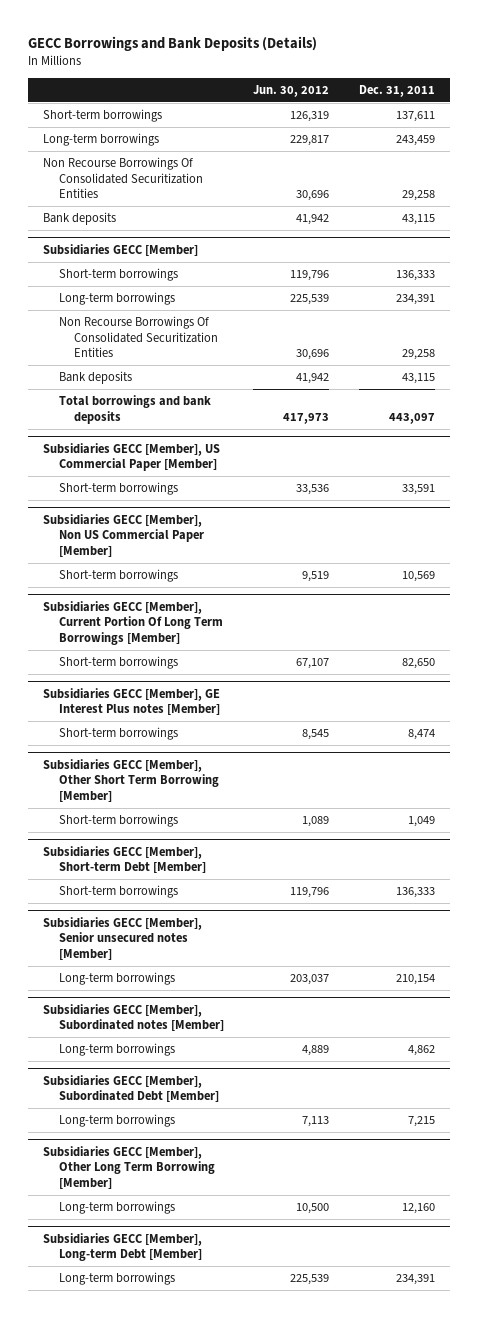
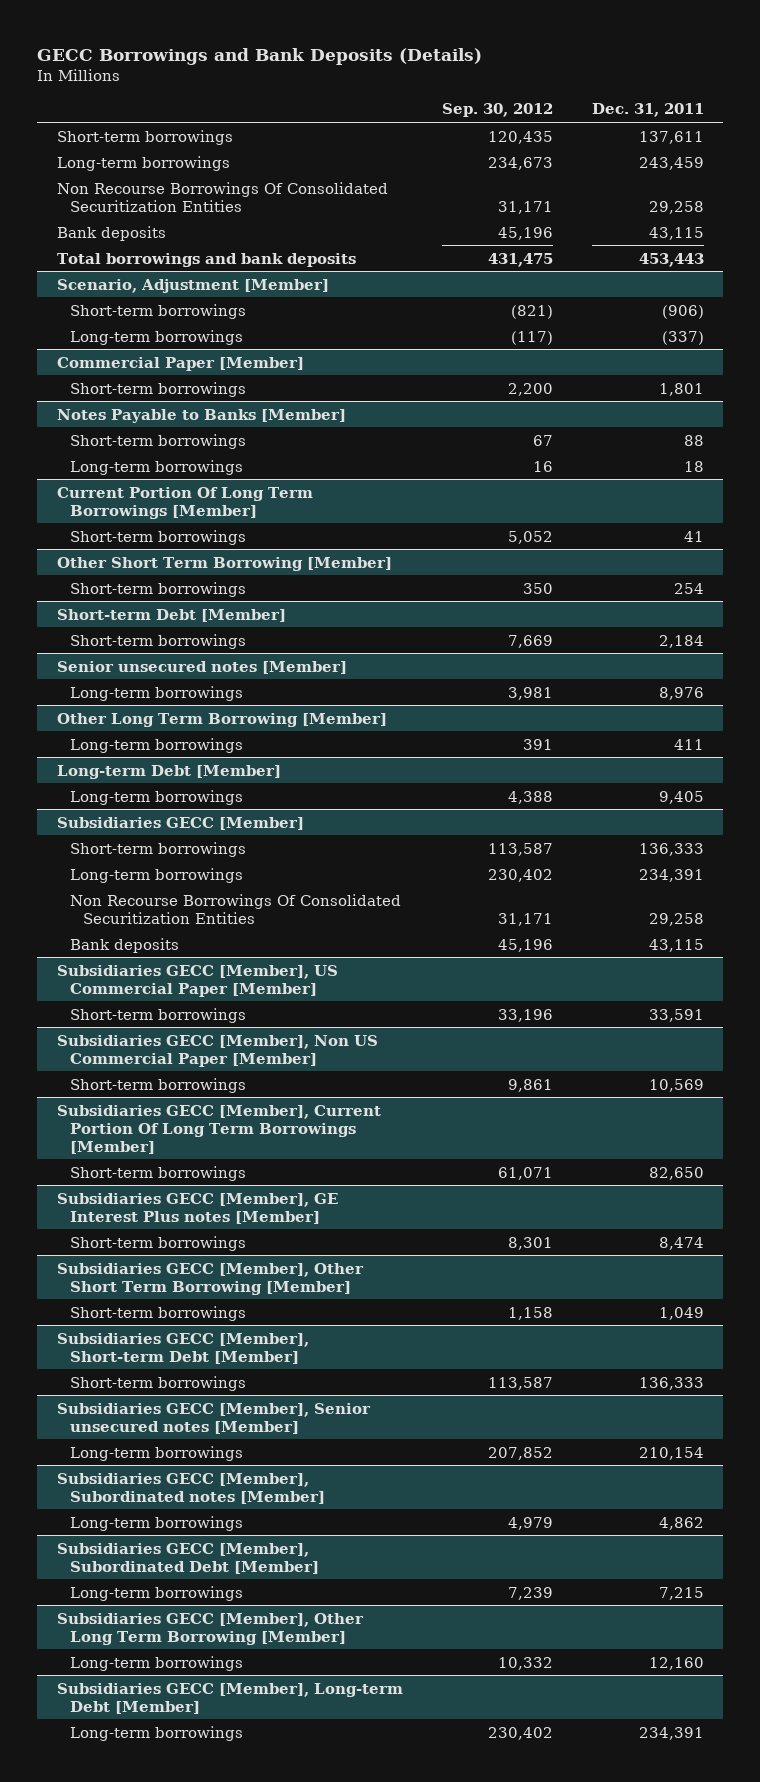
[253,85,330,98] Jun. 30, 2012 -> none
none -> [441,103,553,118] Sep. 30, 2012
none -> [56,252,356,267] Total borrowings and bank deposits
none -> [56,278,329,293] Scenario, Adjustment [Member]
none -> [69,303,246,319] Short-term borrowings
none -> [69,329,243,345] Long-term borrowings
none -> [56,356,304,371] Commercial Paper [Member]
none -> [69,381,246,397] Short-term borrowings
none -> [56,408,346,423] Notes Payable to Banks [Member]
none -> [69,433,246,449] Short-term borrowings
none -> [69,459,243,475] Long-term borrowings
none -> [56,486,313,519] Current Portion Of Long Term Borrowings [Member]
none -> [69,529,246,545] Short-term borrowings
none -> [56,556,392,571] Other Short Term Borrowing [Member]
none -> [69,581,246,597] Short-term borrowings
none -> [56,608,286,622] Short-term Debt [Member]
none -> [69,633,246,649] Short-term borrowings
none -> [56,660,347,674] Senior unsecured notes [Member]
none -> [69,685,243,701] Long-term borrowings
none -> [56,712,387,727] Other Long Term Borrowing [Member]
none -> [69,737,243,753] Long-term borrowings
none -> [56,764,281,779] Long-term Debt [Member]
none -> [69,789,243,805] Long-term borrowings
[58,395,211,424] Total borrowings and bank deposits -> none

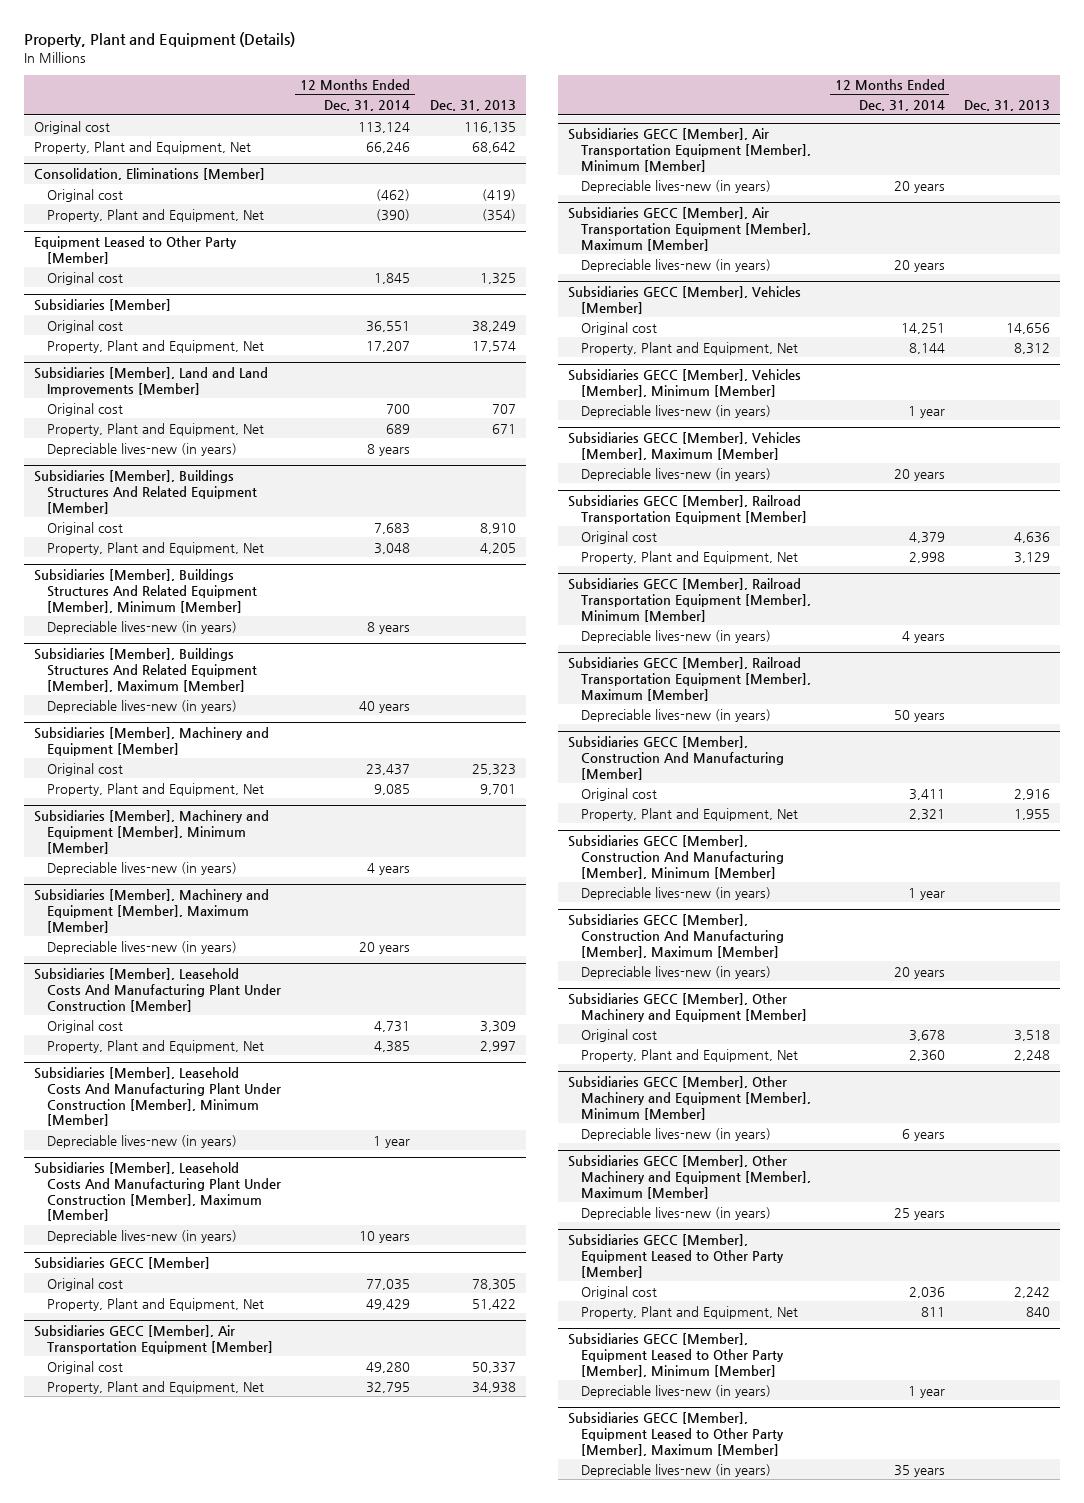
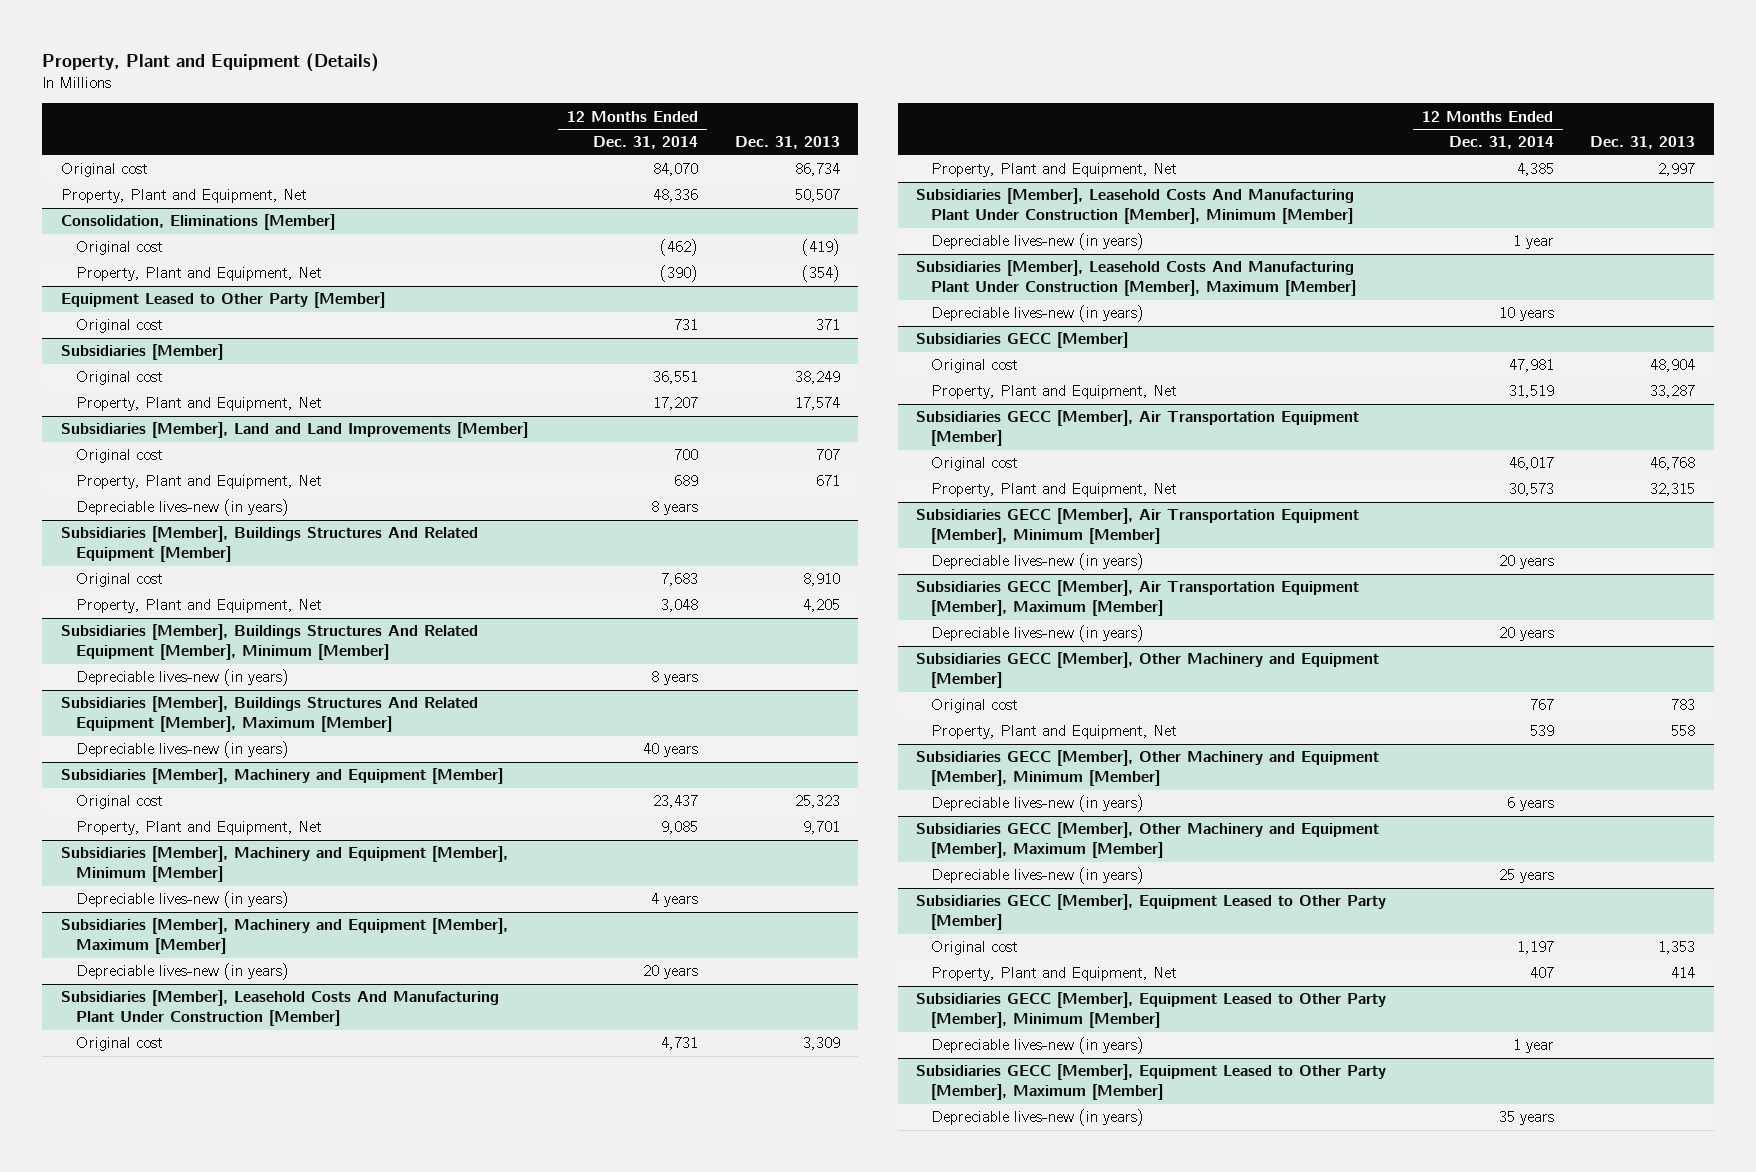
[358,121,411,133] 113,124 -> [653,163,699,177] 84,070
[464,121,517,133] 116,135 -> [794,163,840,177] 86,734
[366,141,411,153] 66,246 -> [653,189,699,203] 48,336
[472,141,517,153] 68,642 -> [794,189,840,203] 50,507
[374,272,411,284] 1,845 -> [674,319,699,331] 731
[480,272,517,284] 1,325 -> [815,319,840,331] 371
[366,1278,411,1290] 77,035 -> [1508,359,1554,373] 47,981
[472,1278,517,1290] 78,305 -> [1650,359,1696,373] 48,904
[366,1298,411,1310] 49,429 -> [1508,385,1554,399] 31,519
[472,1298,517,1310] 51,422 -> [1650,385,1696,399] 33,287
[366,1361,411,1373] 49,280 -> [1508,457,1554,471] 46,017
[472,1361,517,1373] 50,337 -> [1650,457,1696,471] 46,768
[366,1381,411,1393] 32,795 -> [1508,483,1554,497] 30,573
[472,1381,517,1393] 34,938 -> [1650,483,1696,497] 32,315
[568,286,802,314] Subsidiaries GECC [Member], Vehicles [Member] -> none
[580,321,657,335] Original cost -> none
[580,341,798,355] Property, Plant and Equipment, Net -> none
[568,369,802,397] Subsidiaries GECC [Member], Vehicles [Member], Minimum [Member] -> none
[580,404,771,418] Depreciable lives-new (in years) -> none
[568,432,802,460] Subsidiaries GECC [Member], Vehicles [Member], Maximum [Member] -> none
[580,467,771,481] Depreciable lives-new (in years) -> none
[568,495,807,524] Subsidiaries GECC [Member], Railroad Transportation Equipment [Member] -> none
[580,530,657,544] Original cost -> none
[580,550,798,564] Property, Plant and Equipment, Net -> none
[568,578,811,622] Subsidiaries GECC [Member], Railroad Transportation Equipment [Member], Minimum [Member] -> none
[580,629,771,643] Depreciable lives-new (in years) -> none
[568,657,811,701] Subsidiaries GECC [Member], Railroad Transportation Equipment [Member], Maximum [Member] -> none
[580,708,771,722] Depreciable lives-new (in years) -> none
[568,736,784,780] Subsidiaries GECC [Member], Construction And Manufacturing [Member] -> none
[580,787,657,801] Original cost -> none
[580,807,798,821] Property, Plant and Equipment, Net -> none
[568,835,784,879] Subsidiaries GECC [Member], Construction And Manufacturing [Member], Minimum [Member] -> none
[580,886,771,900] Depreciable lives-new (in years) -> none
[568,914,784,958] Subsidiaries GECC [Member], Construction And Manufacturing [Member], Maximum [Member] -> none
[580,965,771,979] Depreciable lives-new (in years) -> none
[908,1029,945,1041] 3,678 -> [1529,699,1554,711] 767
[1014,1029,1051,1041] 3,518 -> [1671,699,1696,711] 783
[908,1049,945,1061] 2,360 -> [1529,725,1554,737] 539
[1014,1049,1051,1061] 2,248 -> [1671,725,1696,737] 558
[908,1286,945,1298] 2,036 -> [1516,941,1554,955] 1,197
[1014,1286,1051,1298] 2,242 -> [1658,941,1696,955] 1,353
[920,1306,945,1317] 811 -> [1529,967,1554,979] 407
[1026,1306,1051,1317] 840 -> [1671,967,1696,979] 414

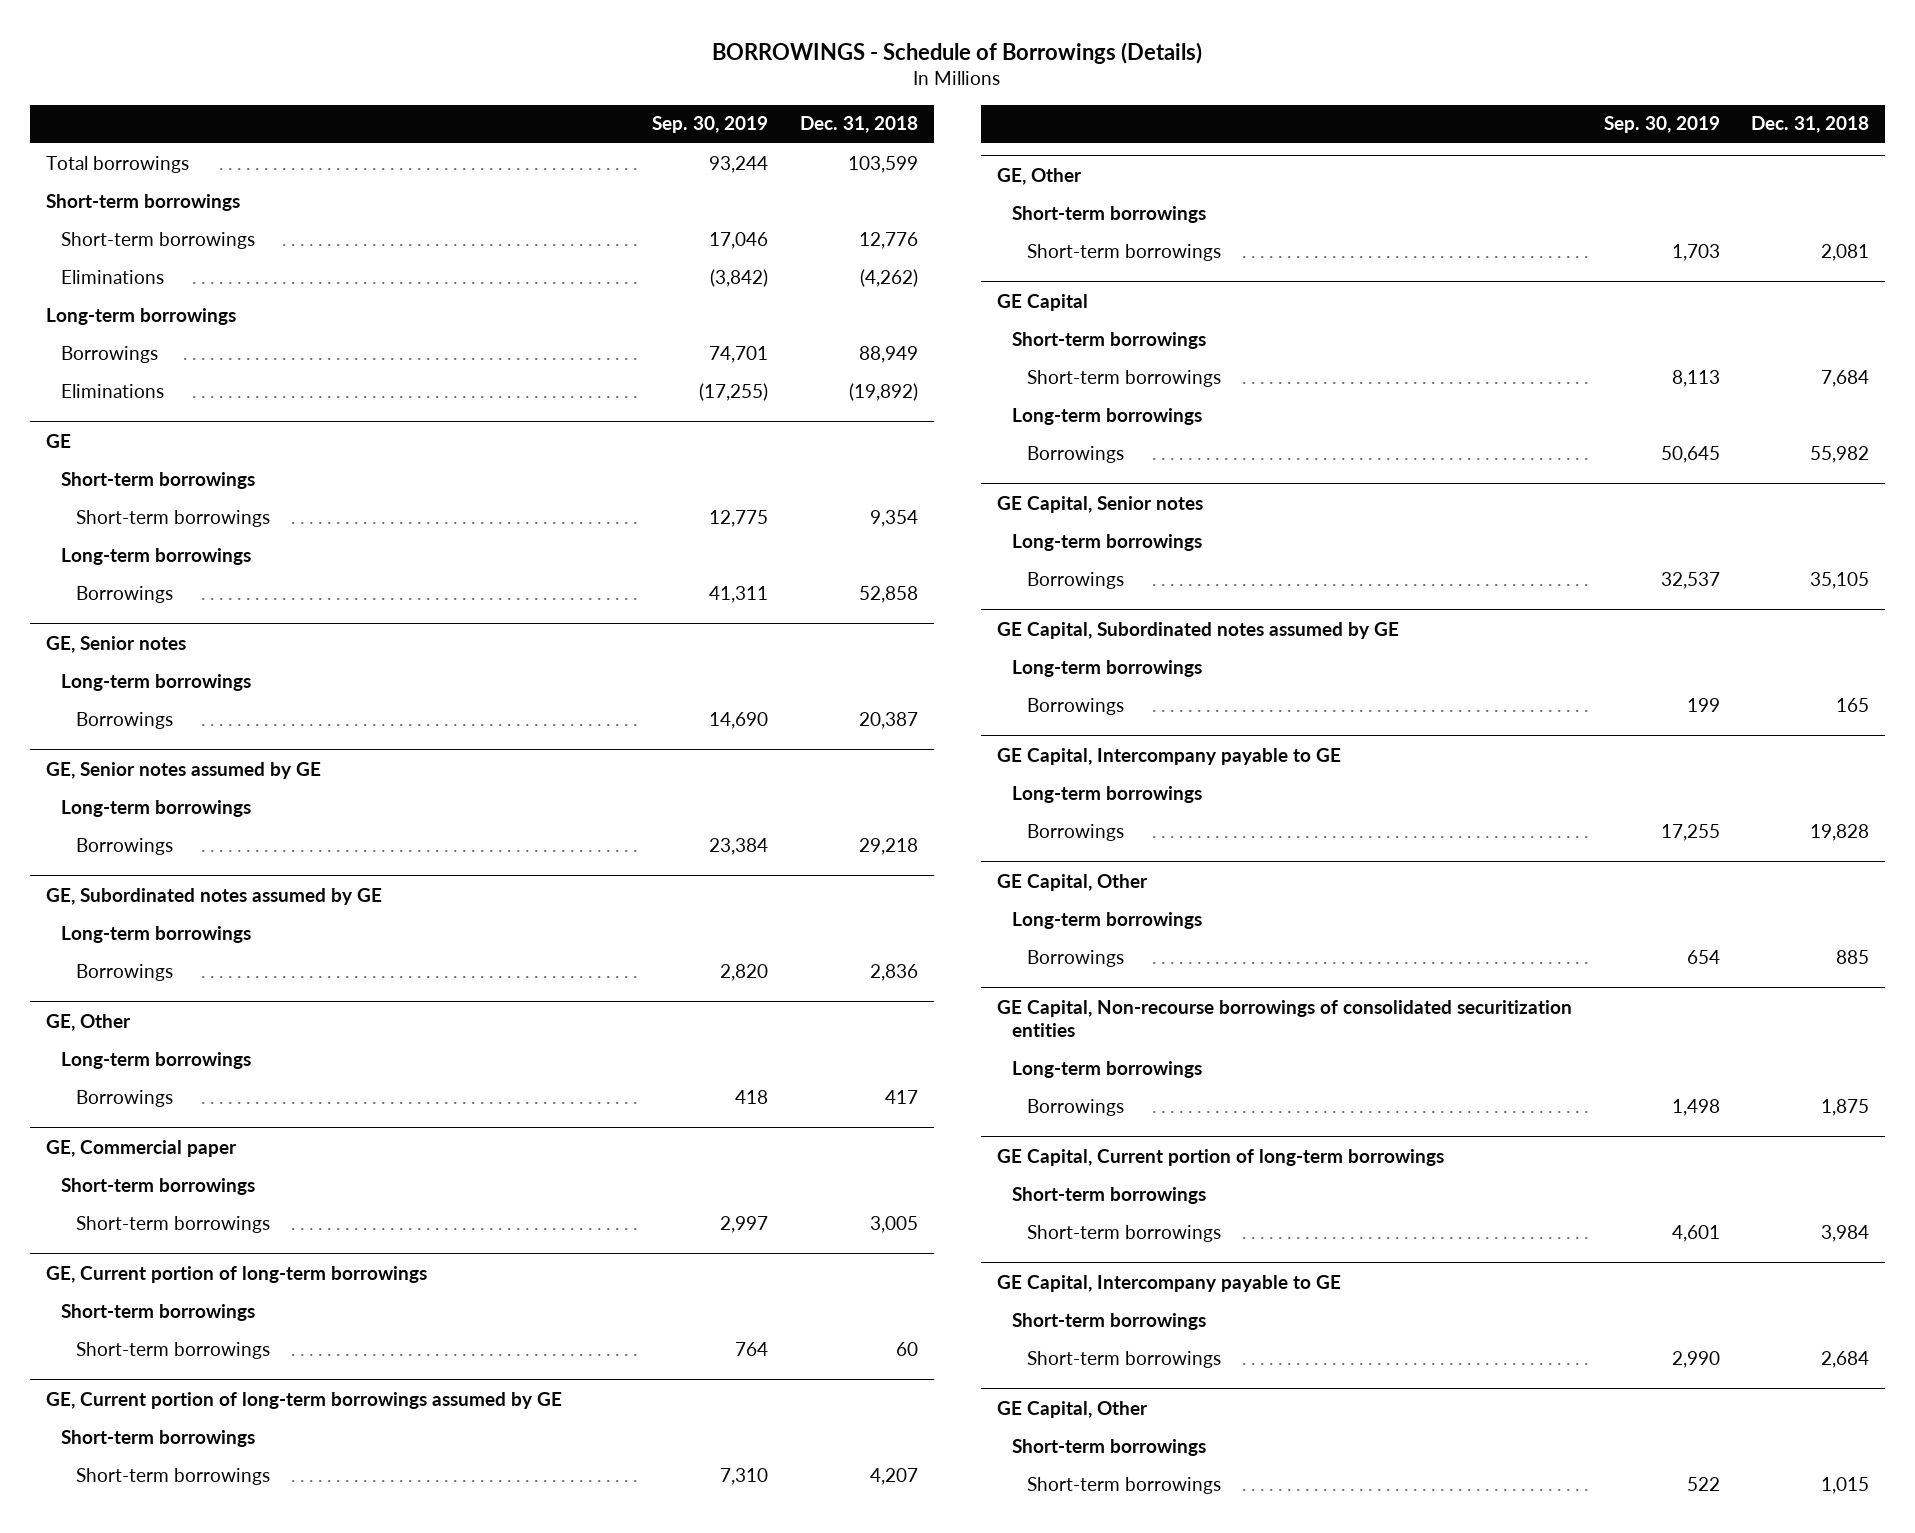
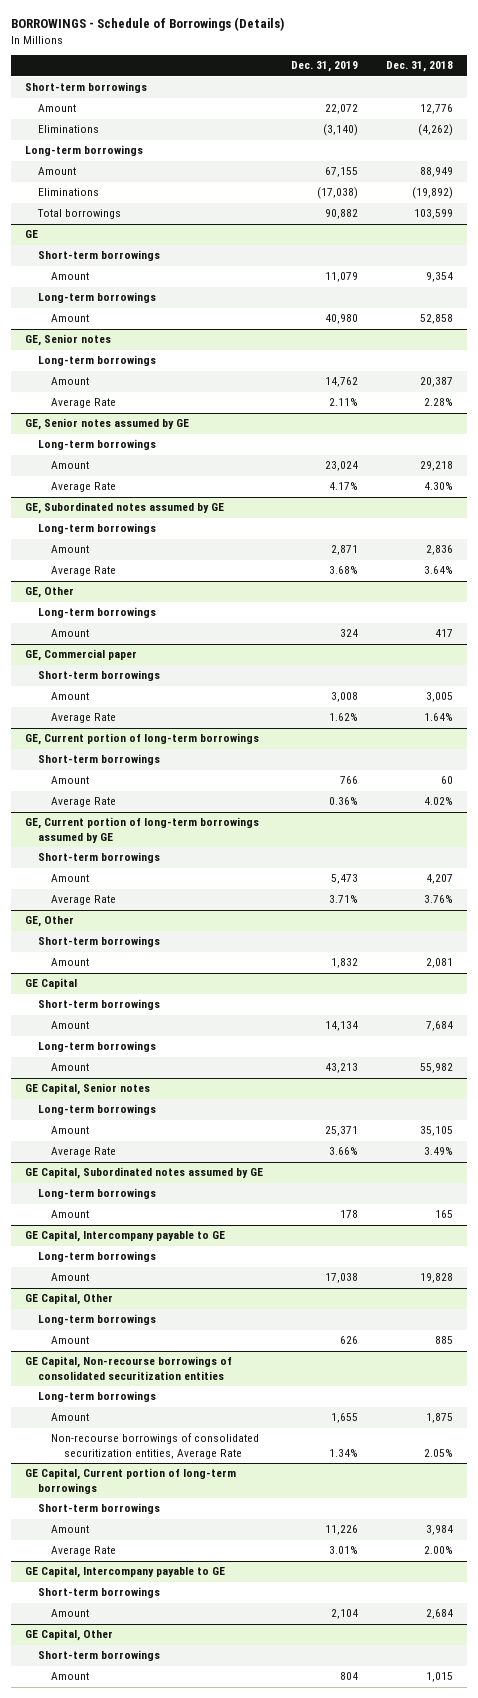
[652,116,769,134] Sep. 30, 2019 -> none
none -> [290,61,358,73] Dec. 31, 2019
[60,231,255,249] Short-term borrowings -> [37,104,76,113] Amount
[60,345,158,363] Borrowings -> [37,167,76,176] Amount
[45,155,189,173] Total borrowings -> [36,209,121,220] Total borrowings
[75,509,270,527] Short-term borrowings -> [50,272,89,281] Amount
[75,585,173,603] Borrowings -> [50,314,89,323] Amount
[75,711,173,729] Borrowings -> [50,377,89,386] Amount
none -> [50,398,116,409] Average Rate
[75,837,173,855] Borrowings -> [50,461,89,470] Amount
none -> [50,482,116,493] Average Rate
[75,963,173,981] Borrowings -> [50,545,89,554] Amount
none -> [50,566,116,577] Average Rate
[75,1089,173,1107] Borrowings -> [50,629,89,638] Amount
[75,1215,270,1233] Short-term borrowings -> [50,692,89,701] Amount
none -> [50,713,116,724] Average Rate
[75,1341,270,1359] Short-term borrowings -> [50,776,89,785] Amount
none -> [50,797,116,808] Average Rate
[75,1467,270,1485] Short-term borrowings -> [50,874,89,883] Amount
none -> [50,895,116,906] Average Rate
[1026,243,1221,261] Short-term borrowings -> [50,958,89,967] Amount
[1026,369,1221,387] Short-term borrowings -> [50,1021,89,1030] Amount
[1026,445,1124,463] Borrowings -> [50,1063,89,1072] Amount
[1026,571,1124,589] Borrowings -> [50,1126,89,1135] Amount
none -> [50,1147,116,1158] Average Rate
[1026,697,1124,715] Borrowings -> [50,1210,89,1219] Amount
[1026,823,1124,841] Borrowings -> [50,1273,89,1282] Amount
[1026,949,1124,967] Borrowings -> [50,1336,89,1345] Amount
[1026,1098,1124,1116] Borrowings -> [50,1413,89,1422] Amount
none -> [50,1433,259,1459] Non-recourse borrowings of consolidated securitization entities, Average Rate
[1026,1224,1221,1242] Short-term borrowings -> [50,1525,89,1534] Amount
none -> [50,1546,116,1557] Average Rate
[1026,1350,1221,1368] Short-term borrowings -> [50,1609,89,1618] Amount
[1026,1476,1221,1494] Short-term borrowings -> [50,1672,89,1681] Amount

